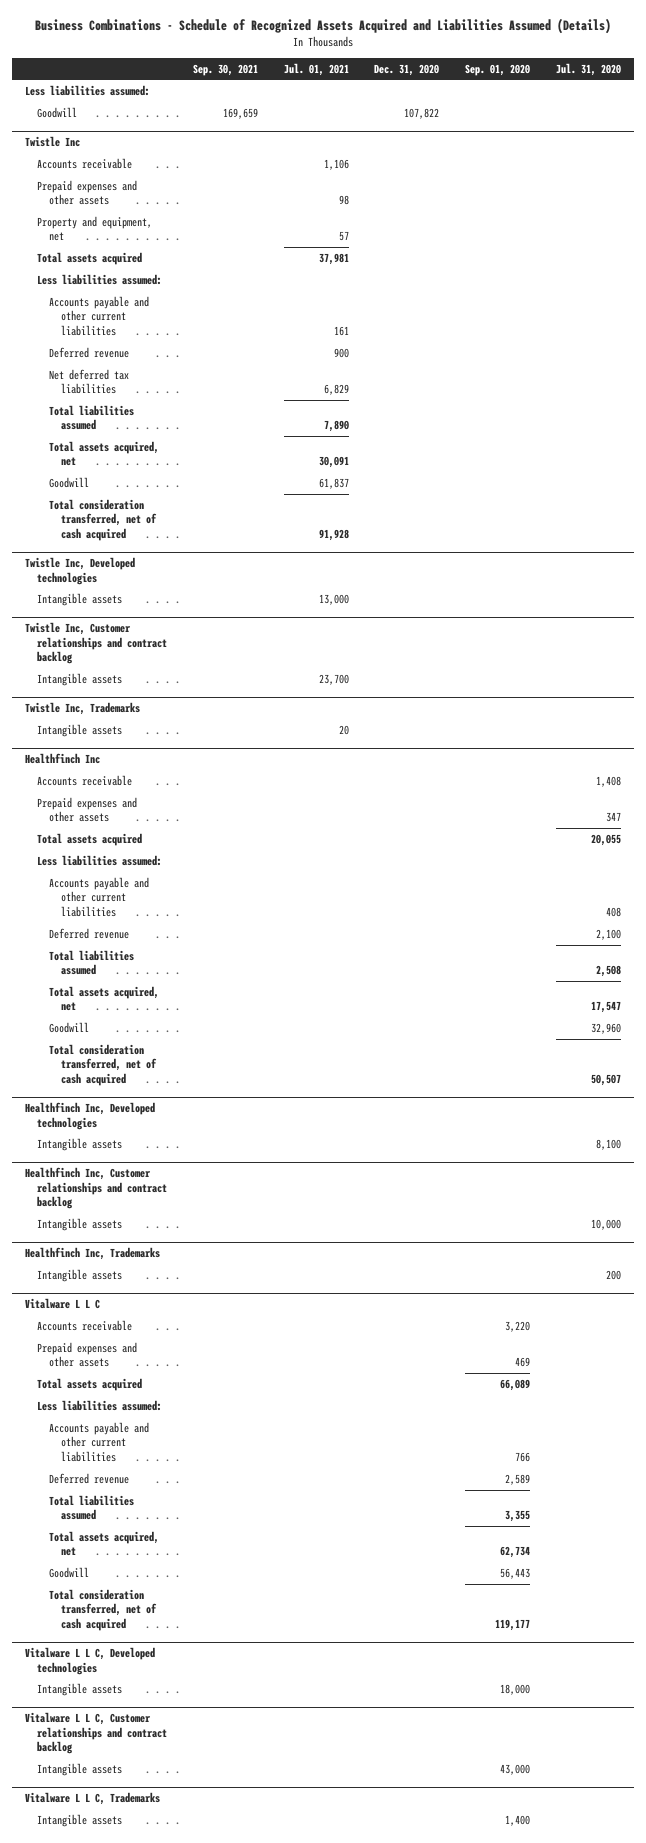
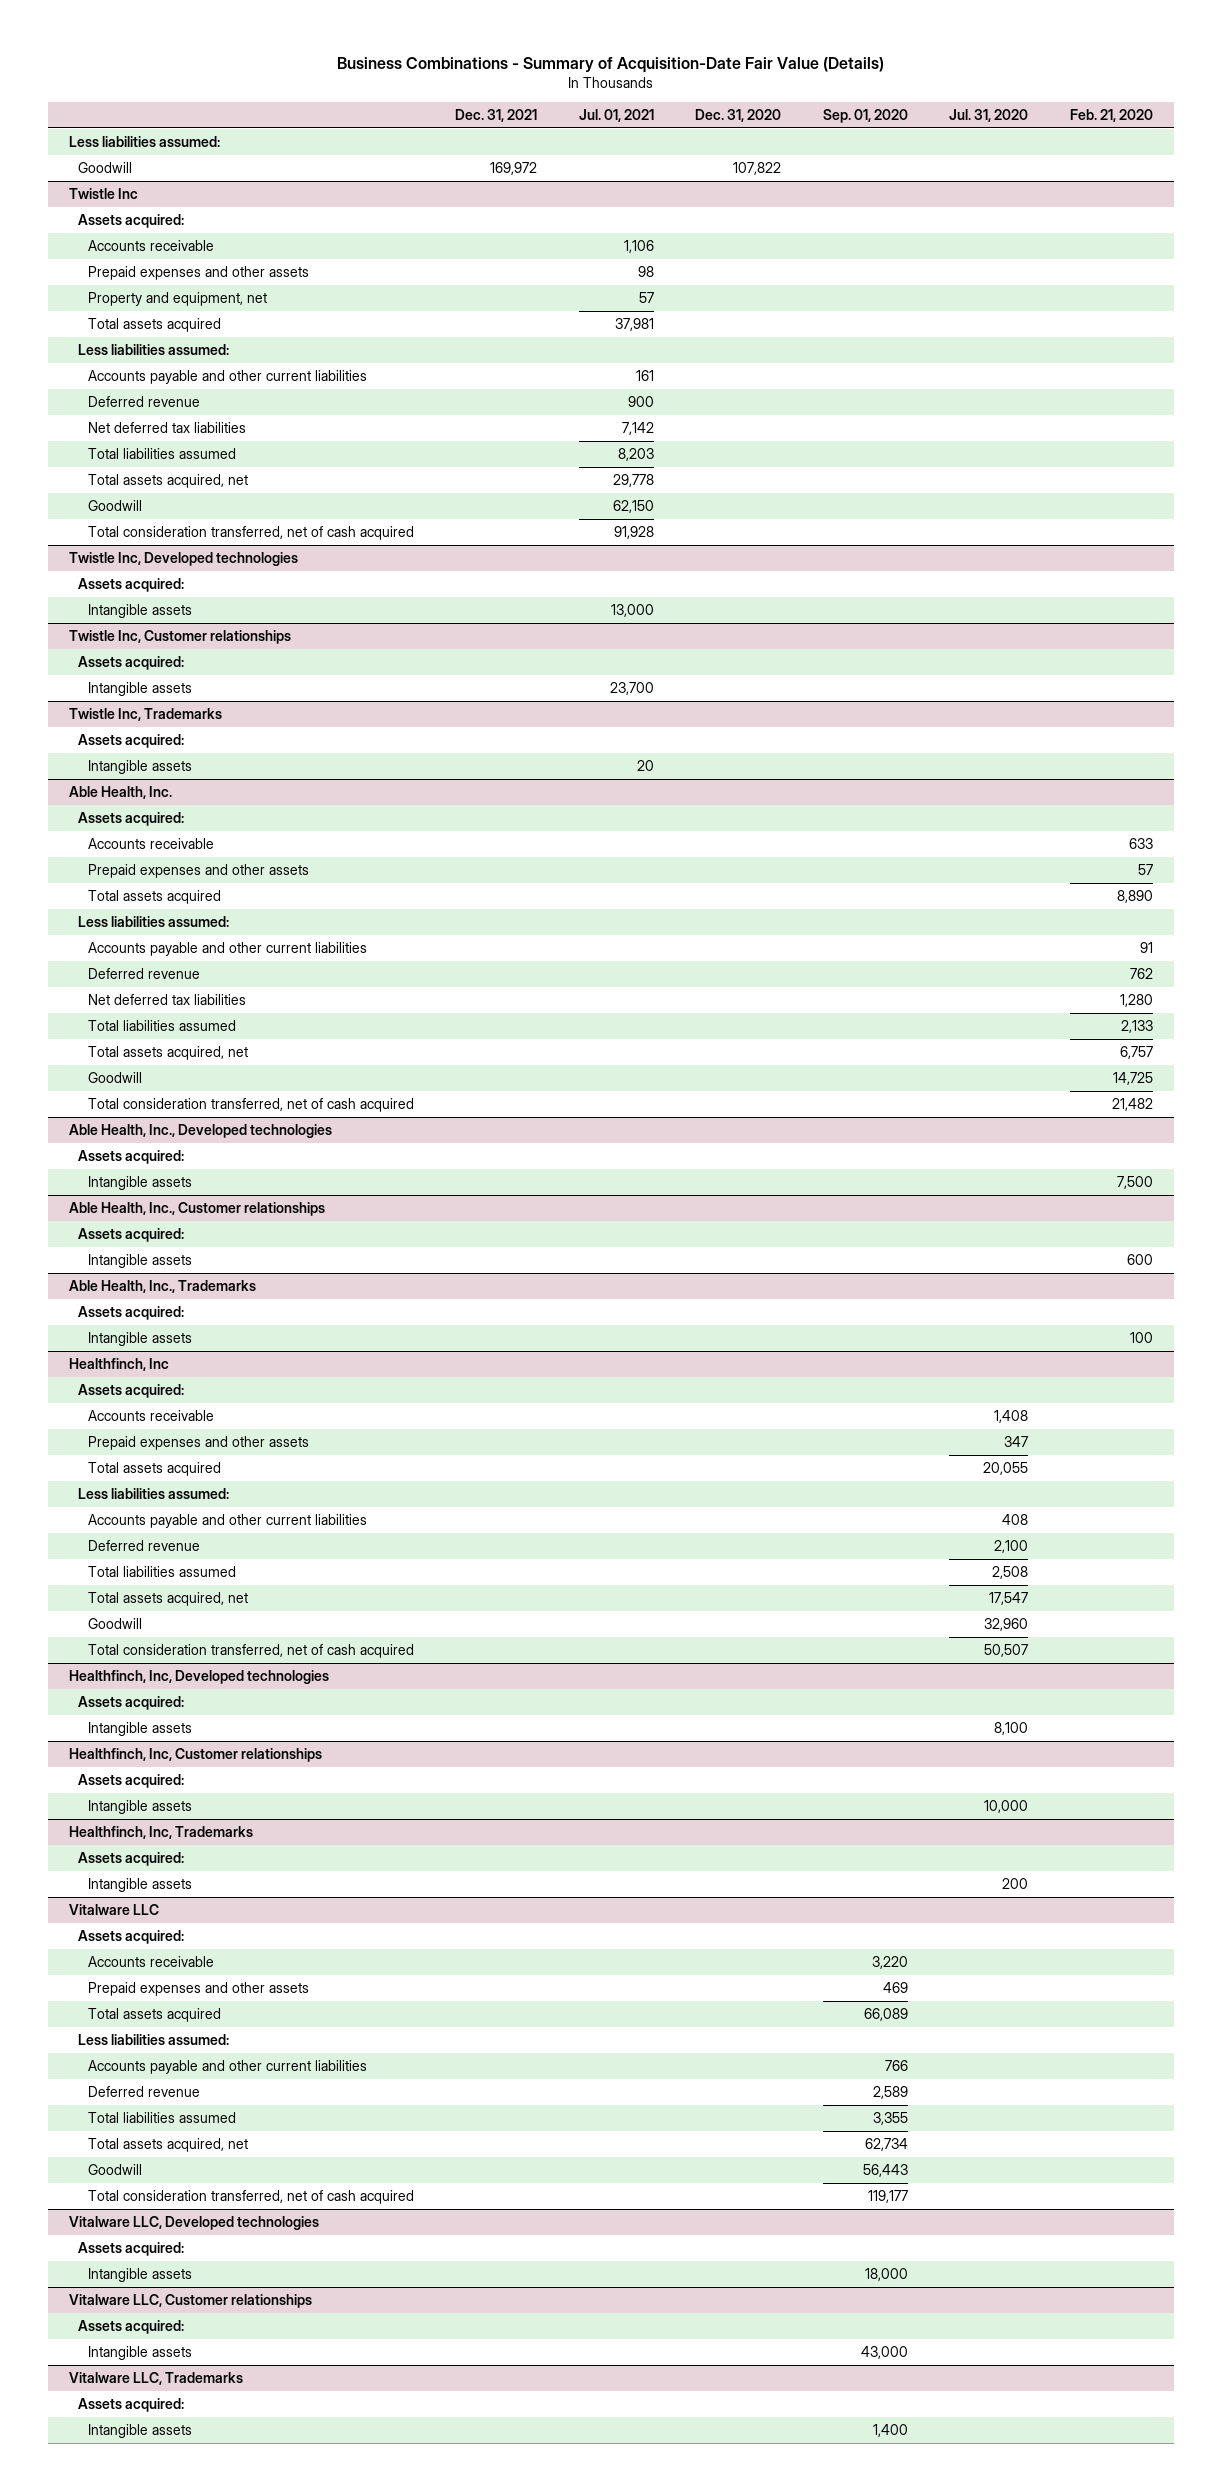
[35,18,612,35] Business Combinations - Schedule of Recognized Assets Acquired and Liabilities Assumed (Details) -> [336,57,884,74] Business Combinations - Summary of Acquisition-Date Fair Value (Details)
[192,63,258,76] Sep. 30, 2021 -> none
none -> [455,109,538,123] Dec. 31, 2021
none -> [1069,109,1153,123] Feb. 21, 2020
none -> [78,214,185,229] Assets acquired:
[323,384,349,396] 6,829 -> [621,422,654,436] 7,142
[323,420,349,433] 7,890 -> [617,448,654,462] 8,203
[318,456,349,469] 30,091 -> [612,474,654,488] 29,778
[318,477,349,489] 61,837 -> [612,500,654,514] 62,150
none -> [78,578,185,593] Assets acquired:
[25,622,168,664] Twistle Inc, Customer relationships and contract backlog -> [68,630,291,645] Twistle Inc, Customer relationships
none -> [78,656,185,671] Assets acquired:
none -> [78,734,185,749] Assets acquired:
none -> [68,786,172,800] Able Health, Inc.
none -> [78,812,185,827] Assets acquired:
none -> [88,838,215,850] Accounts receivable
none -> [88,864,310,879] Prepaid expenses and other assets
none -> [88,890,222,905] Total assets acquired
none -> [78,916,230,928] Less liabilities assumed:
none -> [88,942,368,957] Accounts payable and other current liabilities
none -> [88,968,201,980] Deferred revenue
none -> [88,994,247,1006] Net deferred tax liabilities
none -> [88,1020,237,1032] Total liabilities assumed
none -> [88,1046,249,1061] Total assets acquired, net
none -> [88,1072,143,1084] Goodwill
none -> [88,1098,415,1113] Total consideration transferred, net of cash acquired
none -> [68,1124,332,1139] Able Health, Inc., Developed technologies
none -> [78,1150,185,1165] Assets acquired:
none -> [88,1176,193,1191] Intangible assets
none -> [68,1202,325,1217] Able Health, Inc., Customer relationships
none -> [78,1228,185,1243] Assets acquired:
none -> [88,1254,193,1269] Intangible assets
none -> [68,1280,256,1294] Able Health, Inc., Trademarks
none -> [78,1306,185,1321] Assets acquired:
none -> [88,1332,193,1347] Intangible assets
[25,753,101,765] Healthfinch Inc -> [68,1358,169,1372] Healthfinch, Inc
none -> [78,1384,185,1399] Assets acquired:
[25,1102,156,1130] Healthfinch Inc, Developed technologies -> [68,1670,329,1685] Healthfinch, Inc, Developed technologies
none -> [78,1696,185,1711] Assets acquired:
[25,1167,168,1209] Healthfinch Inc, Customer relationships and contract backlog -> [68,1748,322,1763] Healthfinch, Inc, Customer relationships
none -> [78,1774,185,1789] Assets acquired:
[25,1247,161,1261] Healthfinch Inc, Trademarks -> [68,1826,253,1840] Healthfinch, Inc, Trademarks
none -> [78,1852,185,1867] Assets acquired:
[25,1298,101,1310] Vitalware L L C -> [68,1904,159,1916] Vitalware LLC
none -> [78,1930,185,1945] Assets acquired:
[25,1647,156,1675] Vitalware L L C, Developed technologies -> [68,2216,319,2231] Vitalware LLC, Developed technologies
none -> [78,2242,185,2257] Assets acquired:
[25,1712,168,1754] Vitalware L L C, Customer relationships and contract backlog -> [68,2294,312,2309] Vitalware LLC, Customer relationships
none -> [78,2320,185,2335] Assets acquired:
[25,1792,161,1806] Vitalware L L C, Trademarks -> [68,2372,243,2386] Vitalware LLC, Trademarks
none -> [78,2398,185,2413] Assets acquired:

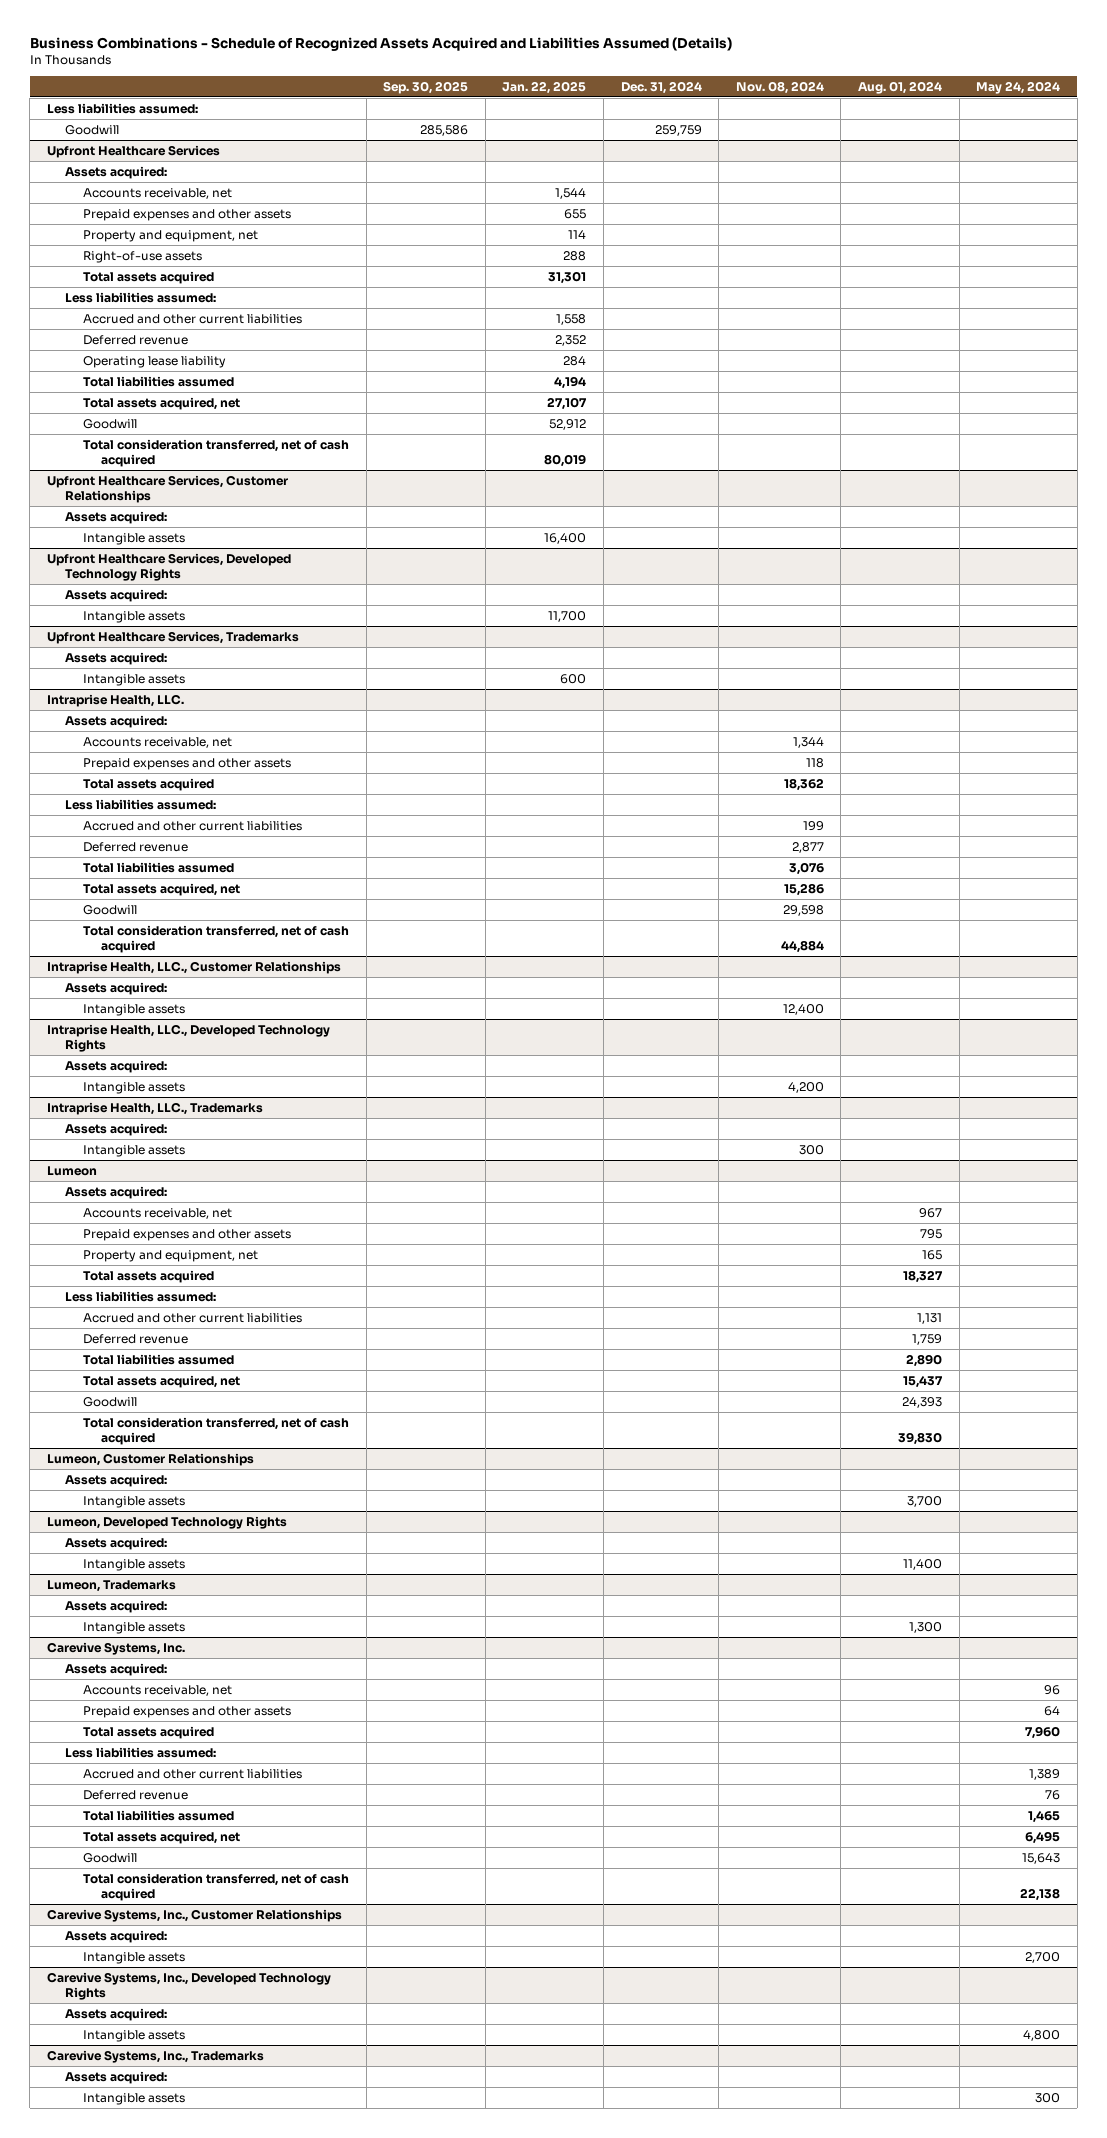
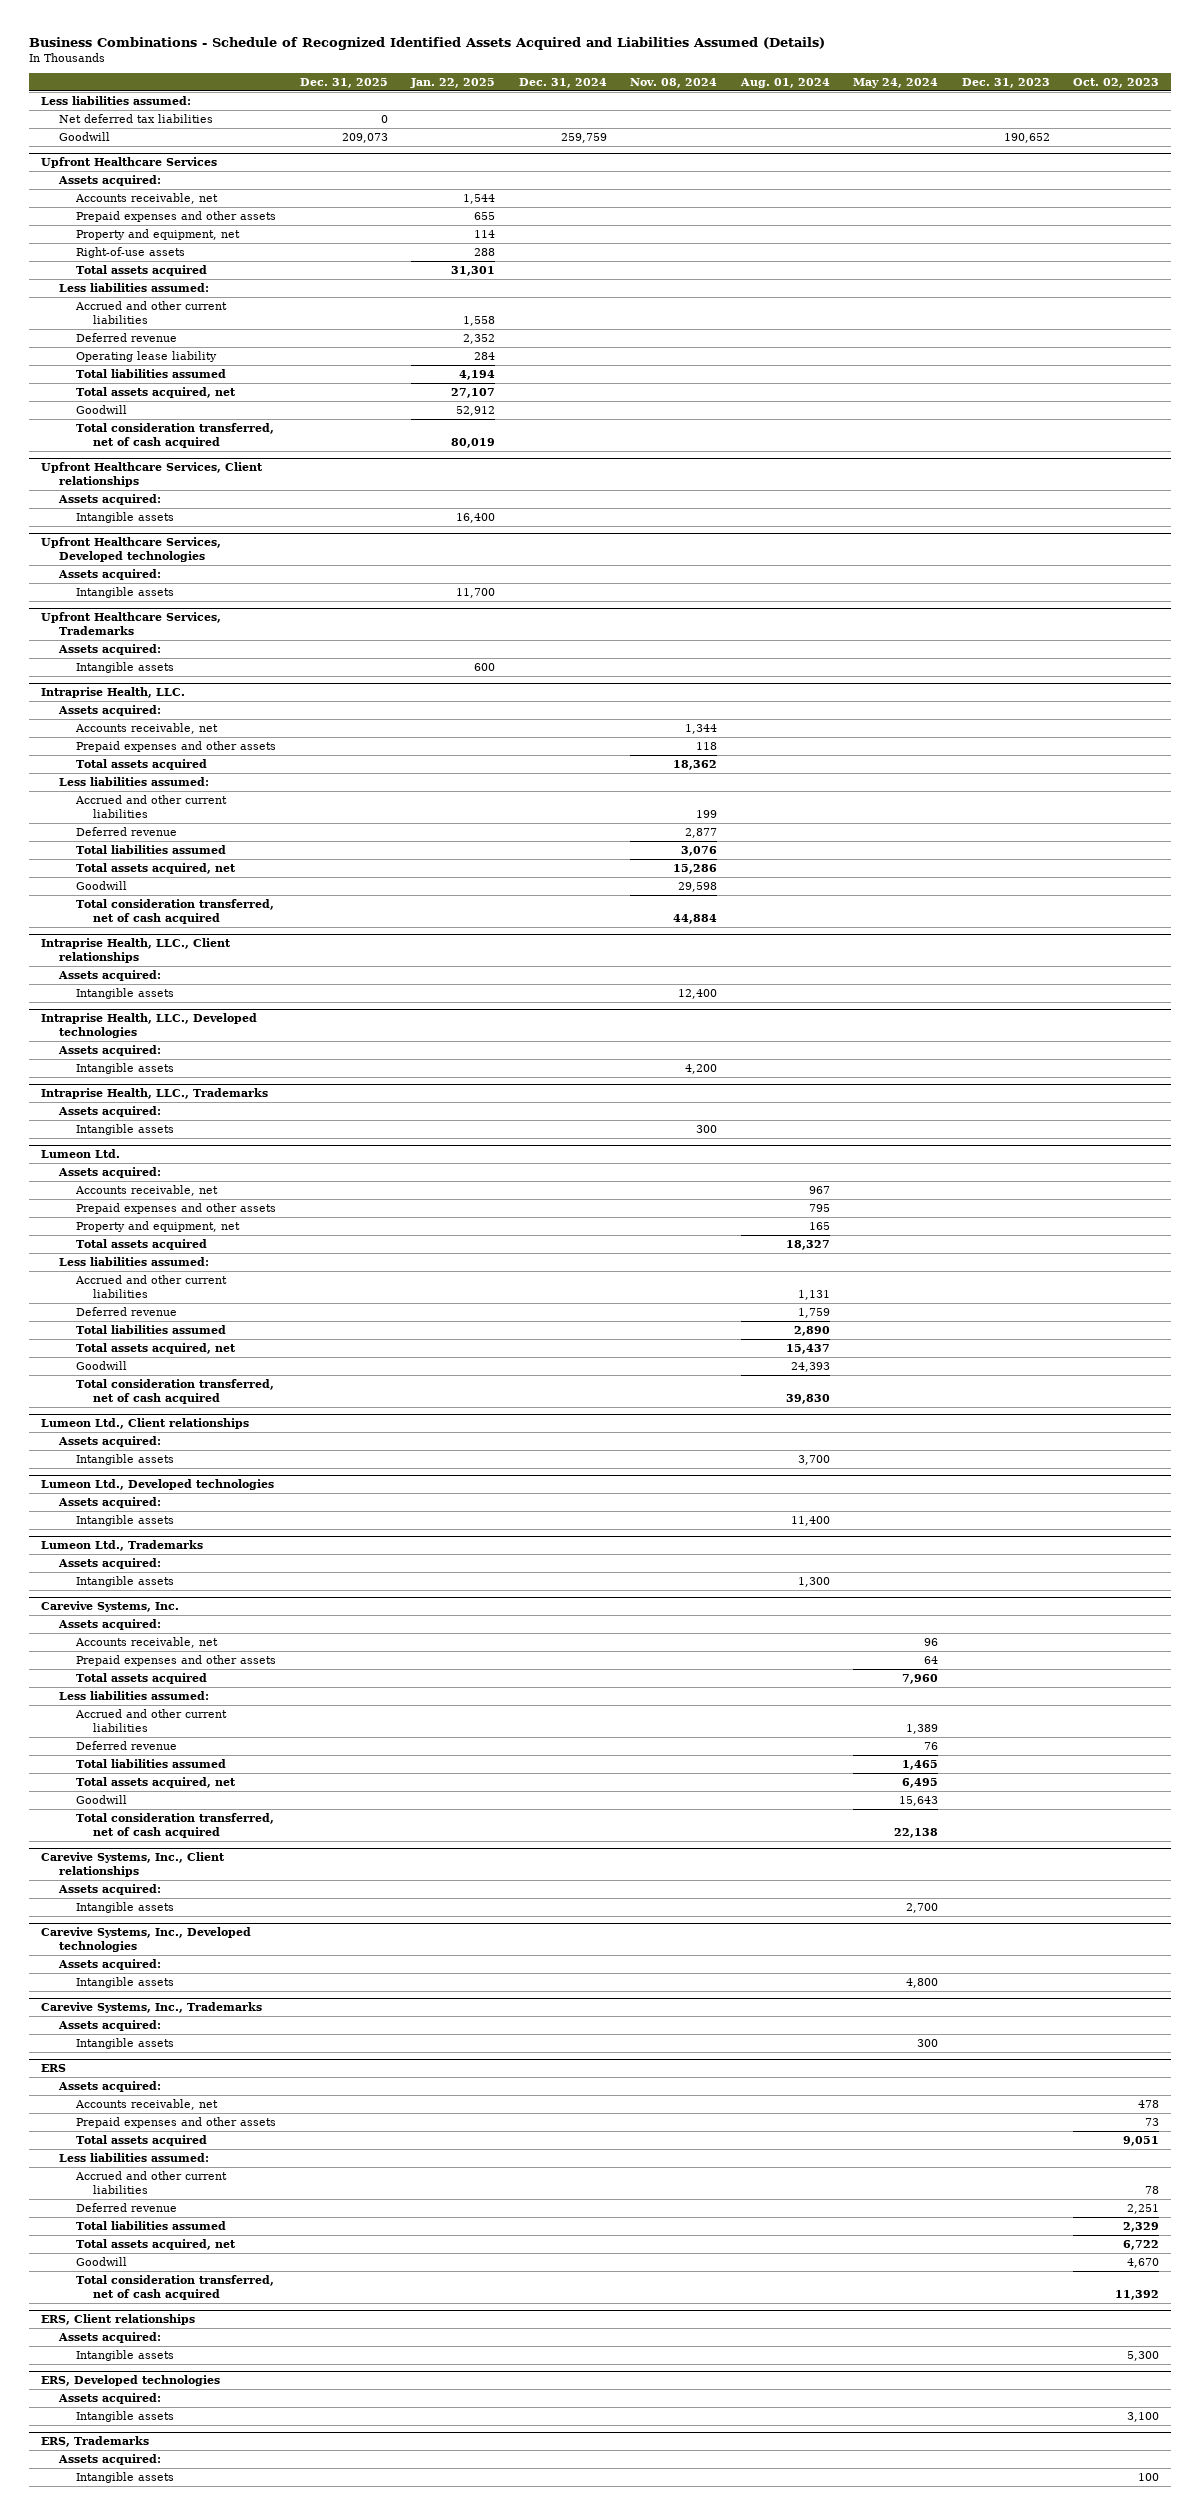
[29,37,732,52] Business Combinations - Schedule of Recognized Assets Acquired and Liabilities Assumed (Details) -> [29,36,826,50] Business Combinations - Schedule of Recognized Identified Assets Acquired and Liabilities Assumed (Details)
[383,80,469,94] Sep. 30, 2025 -> none
none -> [299,77,388,88] Dec. 31, 2025
none -> [961,77,1050,88] Dec. 31, 2023
none -> [1073,77,1160,88] Oct. 02, 2023
none -> [58,114,213,124] Net deferred tax liabilities
[46,474,288,503] Upfront Healthcare Services, Customer Relationships -> [41,462,264,488] Upfront Healthcare Services, Client relationships
[46,552,291,581] Upfront Healthcare Services, Developed Technology Rights -> [41,537,222,563] Upfront Healthcare Services, Developed technologies
[46,960,341,974] Intraprise Health, LLC., Customer Relationships -> [41,938,232,964] Intraprise Health, LLC., Client relationships
[46,1023,330,1052] Intraprise Health, LLC., Developed Technology Rights -> [41,1013,258,1039] Intraprise Health, LLC., Developed technologies
[46,1165,97,1176] Lumeon -> [41,1149,121,1159] Lumeon Ltd.
[46,1452,254,1466] Lumeon, Customer Relationships -> [41,1418,250,1430] Lumeon Ltd., Client relationships
[46,1515,287,1529] Lumeon, Developed Technology Rights -> [41,1479,275,1491] Lumeon Ltd., Developed technologies
[46,1579,176,1592] Lumeon, Trademarks -> [41,1540,204,1552] Lumeon Ltd., Trademarks
[46,1908,342,1922] Carevive Systems, Inc., Customer Relationships -> [41,1852,226,1878] Carevive Systems, Inc., Client relationships
[46,1971,331,2000] Carevive Systems, Inc., Developed Technology Rights -> [41,1927,252,1953] Carevive Systems, Inc., Developed technologies
none -> [41,2064,67,2073] ERS
none -> [57,2081,161,2093] Assets acquired:
none -> [74,2099,218,2111] Accounts receivable, net
none -> [75,2117,276,2129] Prepaid expenses and other assets
none -> [75,2135,207,2147] Total assets acquired
none -> [58,2153,209,2163] Less liabilities assumed:
none -> [74,2171,227,2195] Accrued and other current liabilities
none -> [75,2203,177,2213] Deferred revenue
none -> [75,2221,226,2231] Total liabilities assumed
none -> [75,2239,236,2251] Total assets acquired, net
none -> [75,2257,127,2267] Goodwill
none -> [75,2275,274,2301] Total consideration transferred, net of cash acquired
none -> [41,2314,196,2326] ERS, Client relationships
none -> [57,2332,161,2344] Assets acquired:
none -> [75,2350,174,2362] Intangible assets
none -> [41,2375,221,2387] ERS, Developed technologies
none -> [57,2393,161,2405] Assets acquired:
none -> [75,2411,174,2423] Intangible assets
none -> [41,2436,150,2448] ERS, Trademarks
none -> [57,2454,161,2466] Assets acquired:
none -> [75,2472,174,2484] Intangible assets

